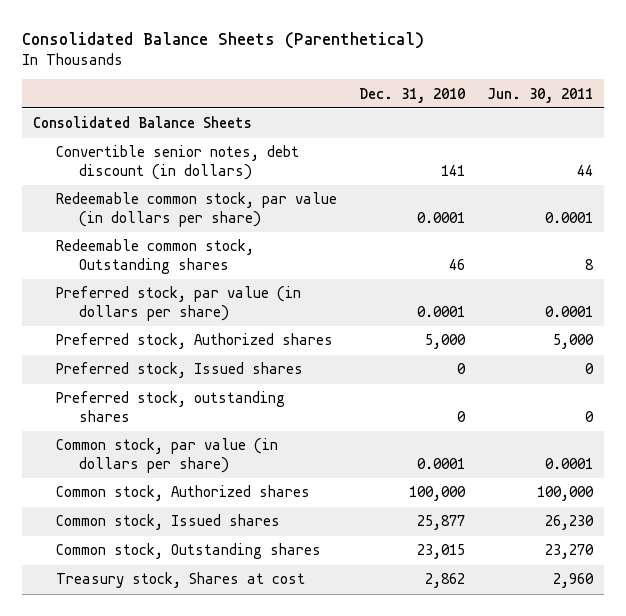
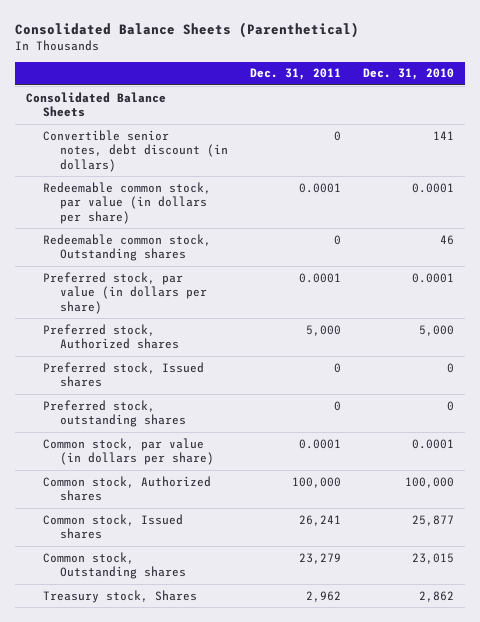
[486,87,593,103] Jun. 30, 2011 -> none
none -> [250,68,342,81] Dec. 31, 2011
[55,572,305,589] Treasury stock, Shares at cost -> [43,589,198,603] Treasury stock, Shares

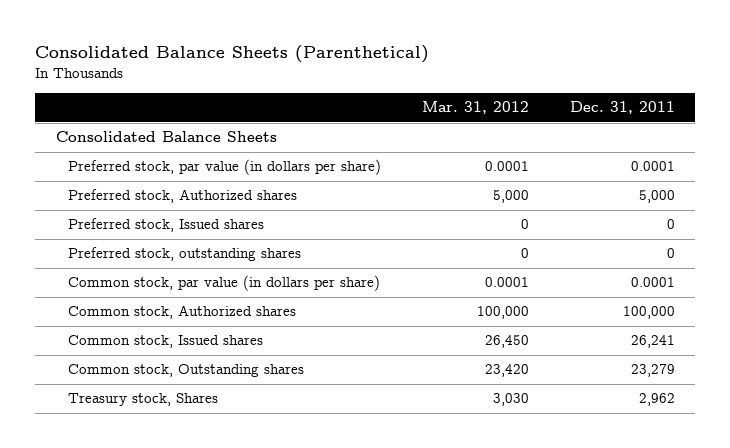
[362,68,454,81] Dec. 31, 2010 -> none
none -> [421,101,529,115] Mar. 31, 2012
[43,129,229,173] Convertible senior notes, debt discount (in dollars) -> none
[43,181,212,225] Redeemable common stock, par value (in dollars per share) -> none
[43,233,212,262] Redeemable common stock, Outstanding shares -> none

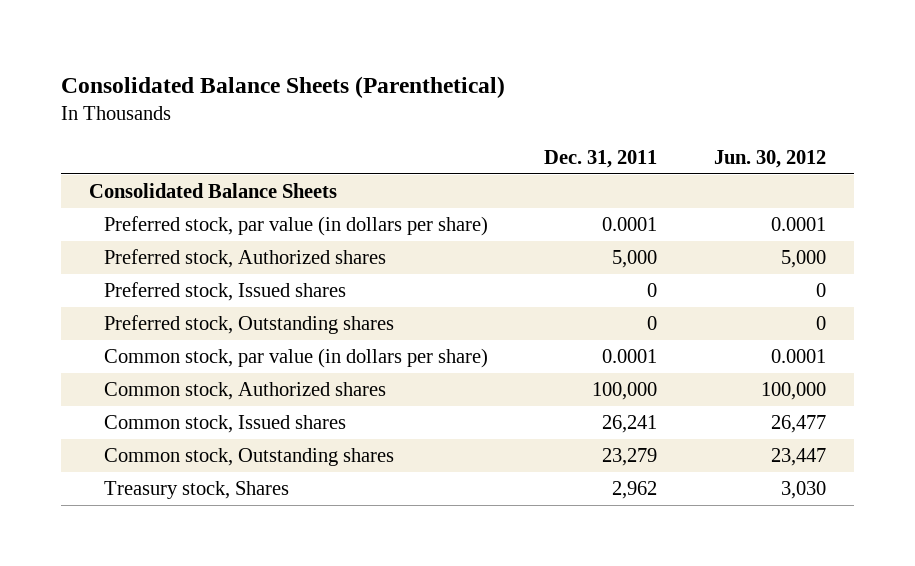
[421,101,529,115] Mar. 31, 2012 -> none
none -> [714,149,827,168] Jun. 30, 2012
[68,247,302,262] Preferred stock, outstanding shares -> [103,315,394,335] Preferred stock, Outstanding shares

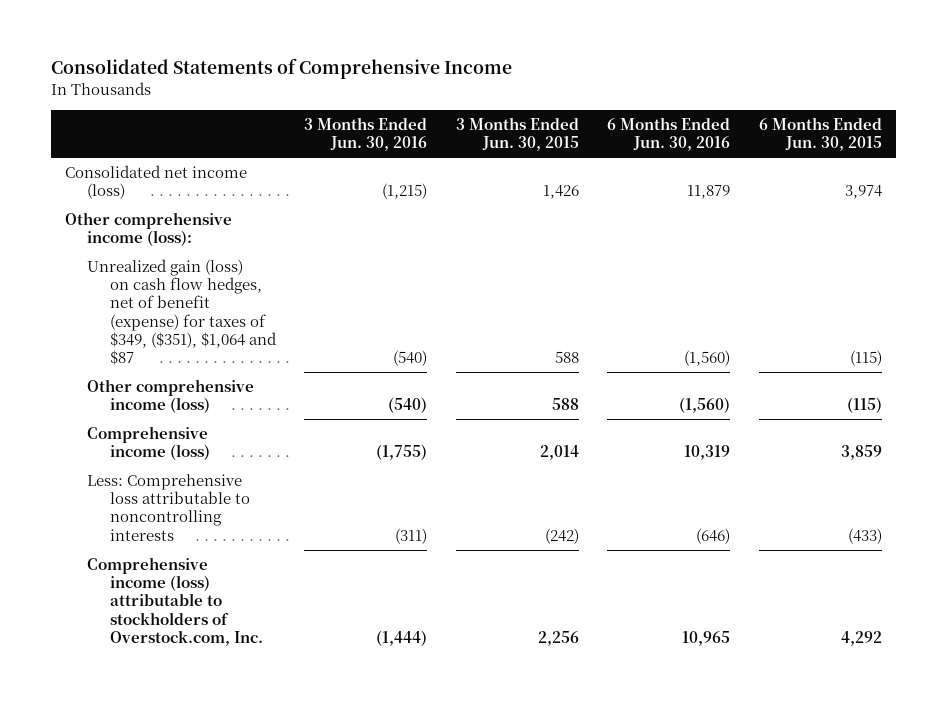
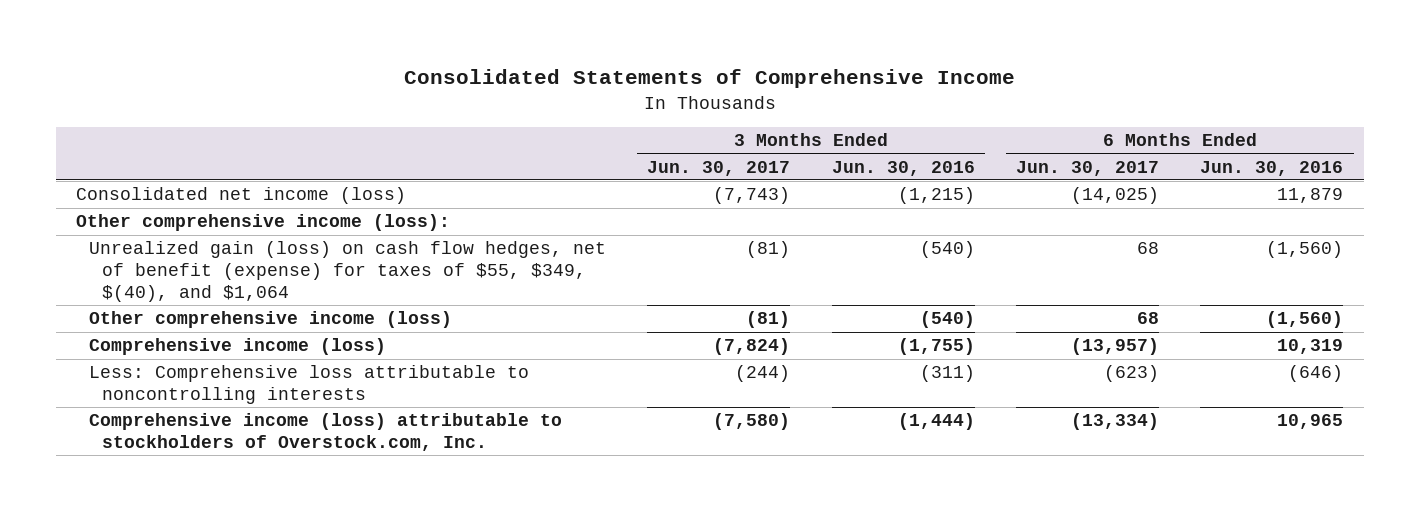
[455,116,579,151] 3 Months Ended Jun. 30, 2015 -> none
[758,116,882,151] 6 Months Ended Jun. 30, 2015 -> none
none -> [647,160,791,176] Jun. 30, 2017
none -> [1015,160,1159,176] Jun. 30, 2017
[87,259,277,365] Unrealized gain (loss) on cash flow hedges, net of benefit (expense) for taxes of $349, ($351), $1,064 and $87 -> [89,241,607,302] Unrealized gain (loss) on cash flow hedges, net of benefit (expense) for taxes of $55, $349, $(40), and $1,064

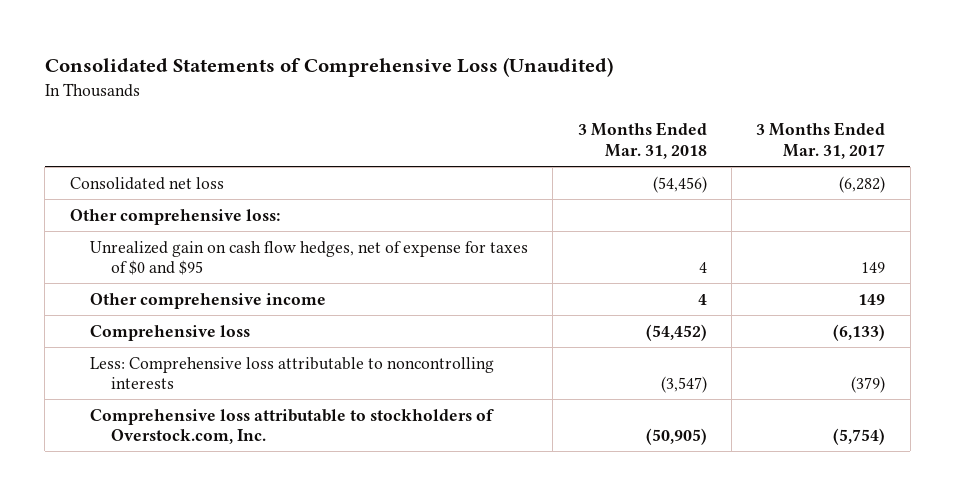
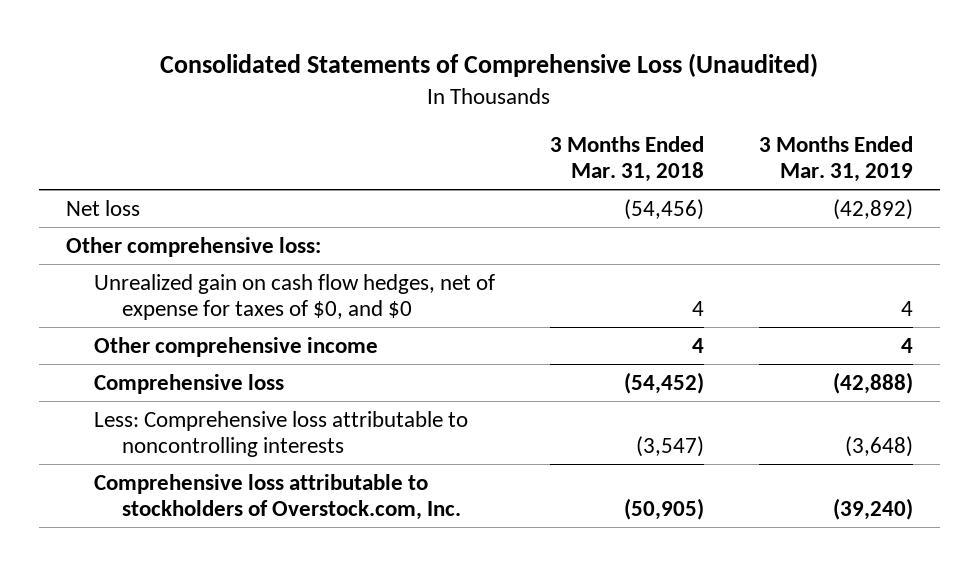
[756,122,886,159] 3 Months Ended Mar. 31, 2017 -> none
none -> [758,136,913,183] 3 Months Ended Mar. 31, 2019
[69,176,224,190] Consolidated net loss -> [65,199,140,216] Net loss
[90,240,529,276] Unrealized gain on cash flow hedges, net of expense for taxes of $0 and $95 -> [94,273,496,320] Unrealized gain on cash flow hedges, net of expense for taxes of $0, and $0

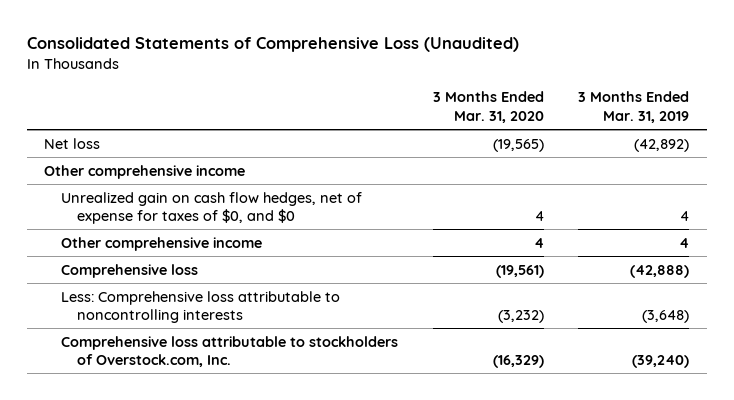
[549,136,704,183] 3 Months Ended Mar. 31, 2018 -> none
none -> [432,91,544,123] 3 Months Ended Mar. 31, 2020
[65,236,321,257] Other comprehensive loss: -> [44,164,246,179] Other comprehensive income

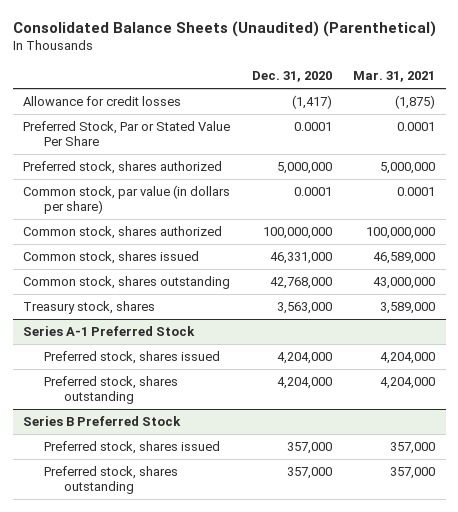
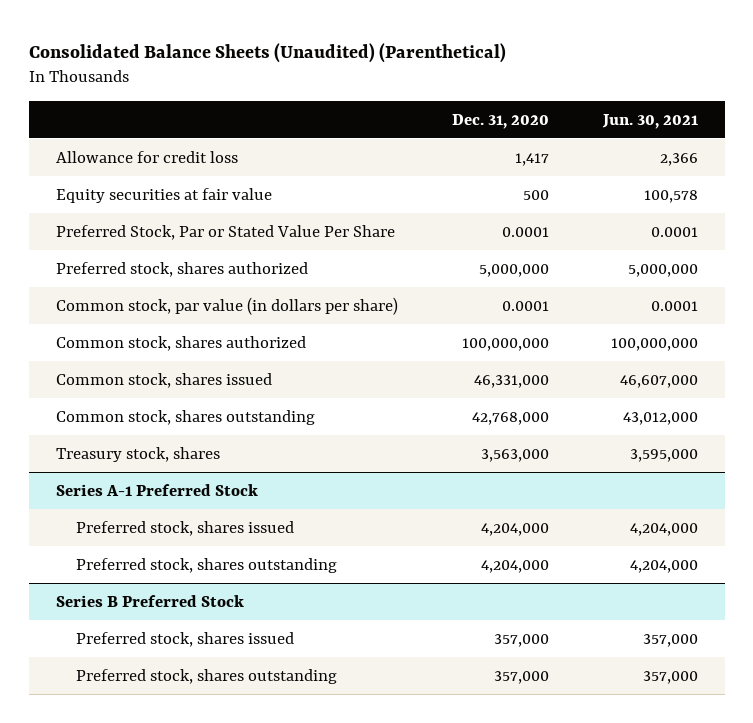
[353,71,436,83] Mar. 31, 2021 -> none
none -> [601,113,698,129] Jun. 30, 2021
[23,96,182,107] Allowance for credit losses -> [55,150,238,163] Allowance for credit loss
[291,95,332,110] (1,417) -> [514,152,549,166] 1,417
none -> [55,187,272,203] Equity securities at fair value

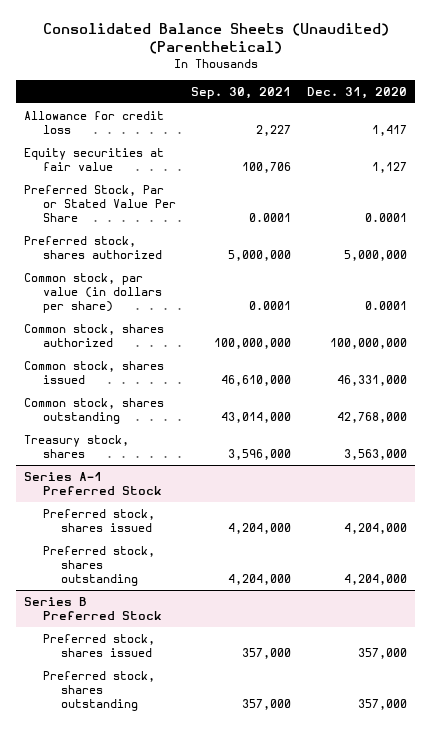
[601,113,698,129] Jun. 30, 2021 -> none
none -> [191,86,292,99] Sep. 30, 2021
[522,189,549,200] 500 -> [372,161,408,173] 1,127

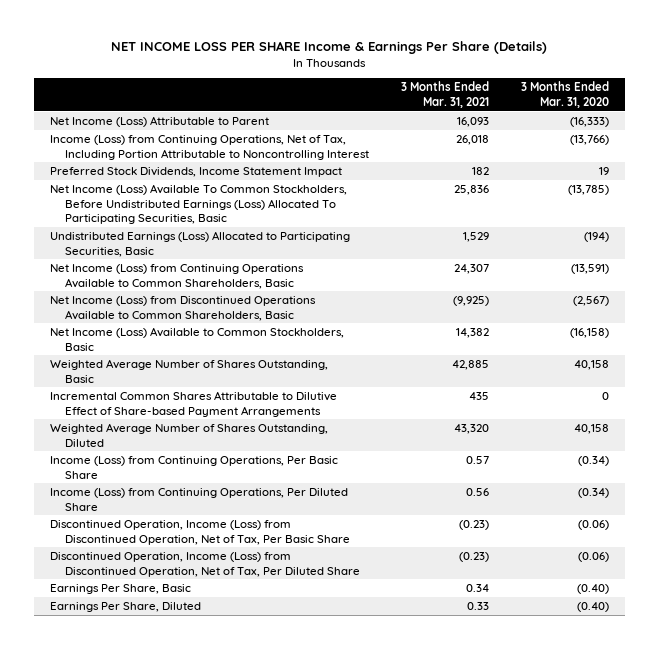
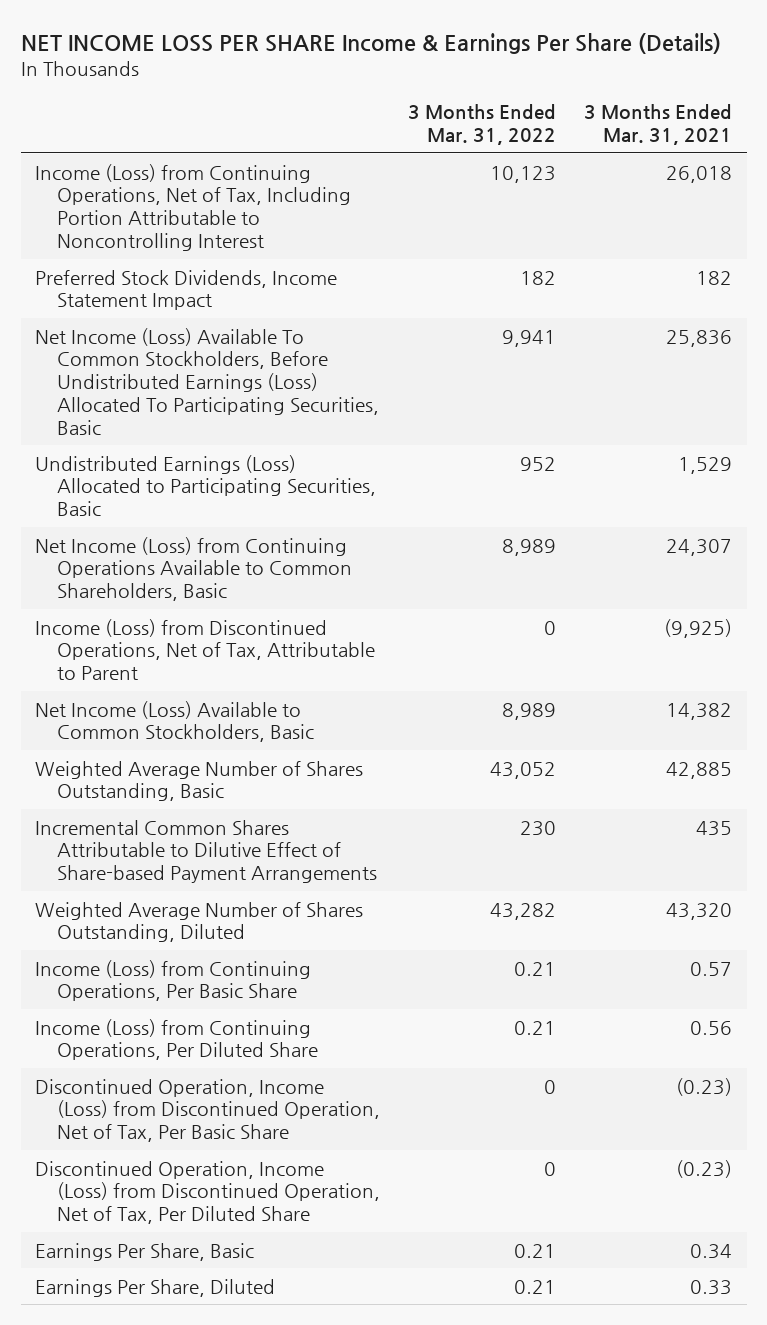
[521,81,610,108] 3 Months Ended Mar. 31, 2020 -> none
none -> [408,104,557,146] 3 Months Ended Mar. 31, 2022
[49,115,269,127] Net Income (Loss) Attributable to Parent -> none
[49,295,316,321] Net Income (Loss) from Discontinued Operations Available to Common Shareholders, Basic -> [34,618,376,681] Income (Loss) from Discontinued Operations, Net of Tax, Attributable to Parent

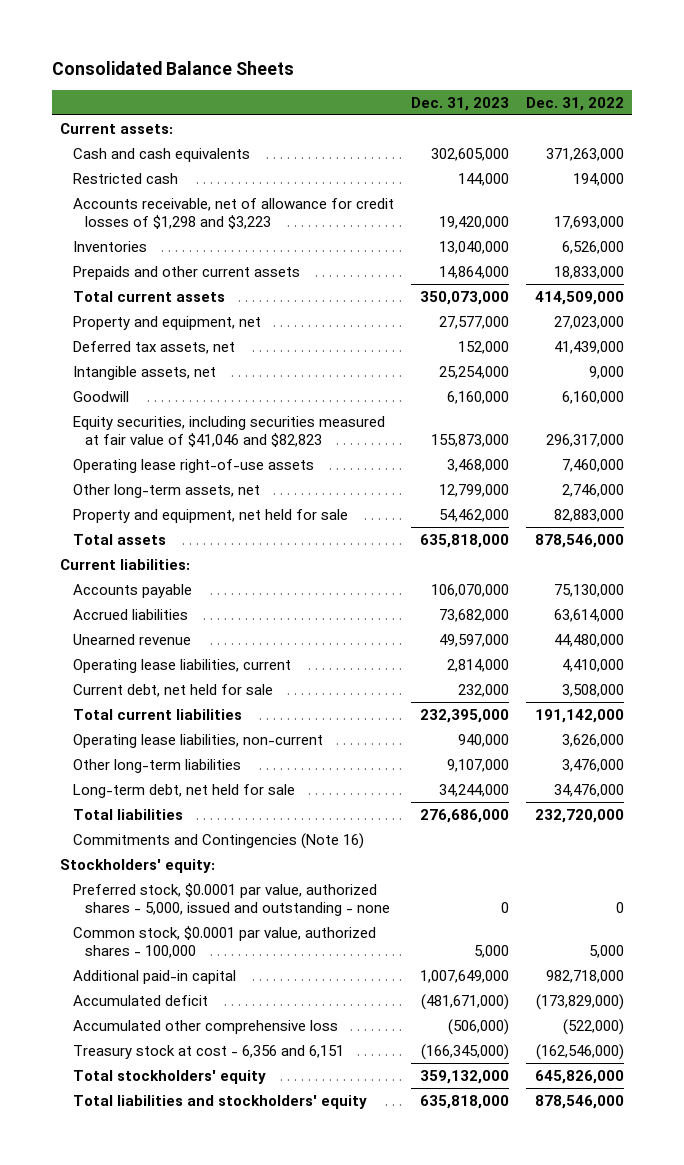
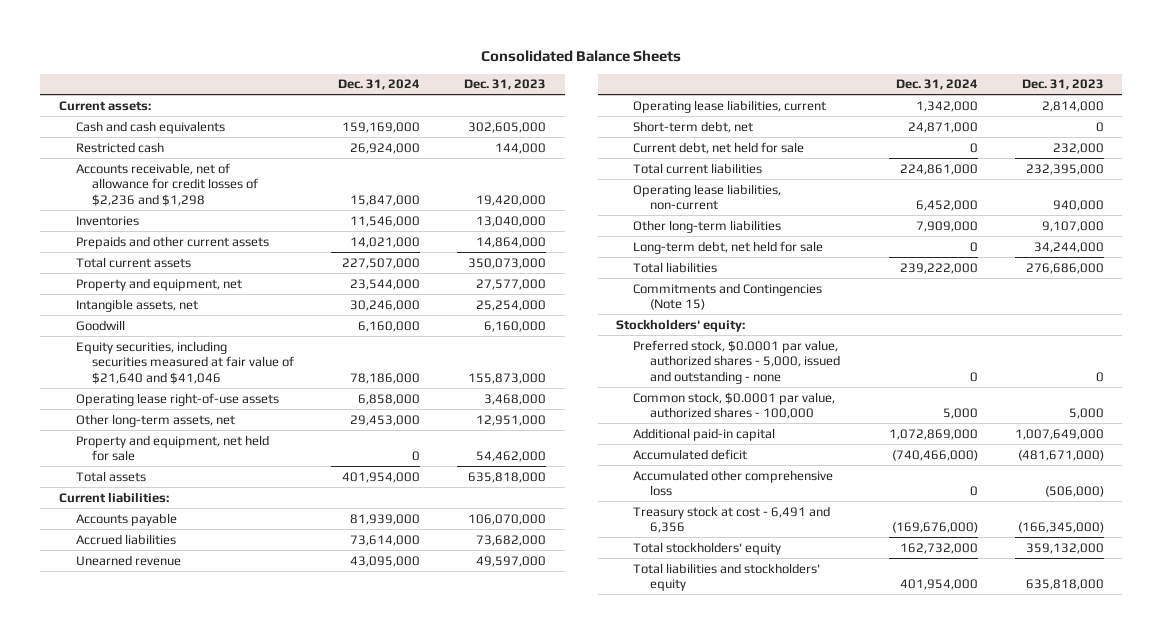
[525,96,624,111] Dec. 31, 2022 -> none
none -> [338,79,421,91] Dec. 31, 2024
[72,197,394,230] Accounts receivable, net of allowance for credit losses of $1,298 and $3,223 -> [75,162,259,207] Accounts receivable, net of allowance for credit losses of $2,236 and $1,298
[72,340,235,354] Deferred tax assets, net -> none
[72,415,385,448] Equity securities, including securities measured at fair value of $41,046 and $82,823 -> [75,340,295,385] Equity securities, including securities measured at fair value of $21,640 and $41,046
[438,483,509,497] 12,799,000 -> [476,414,547,426] 12,951,000
none -> [632,120,753,133] Short-term debt, net
[72,832,364,849] Commitments and Contingencies (Note 16) -> [632,282,822,311] Commitments and Contingencies (Note 15)
[72,1044,344,1059] Treasury stock at cost - 6,356 and 6,151 -> [632,505,830,534] Treasury stock at cost - 6,491 and 6,356

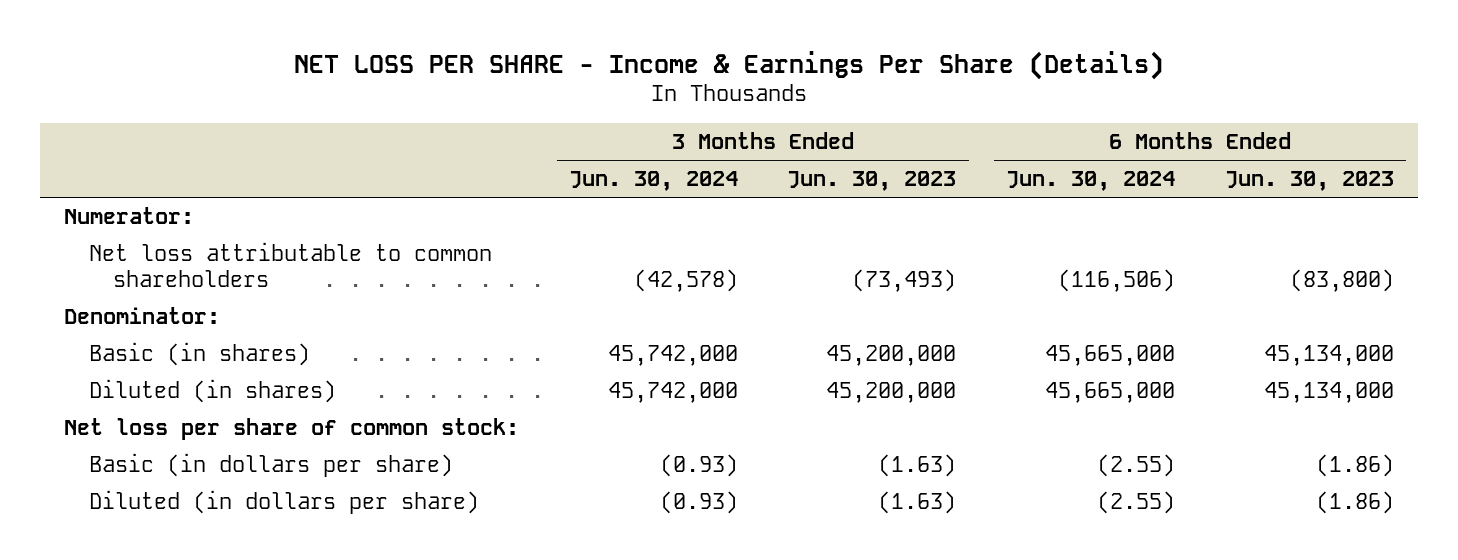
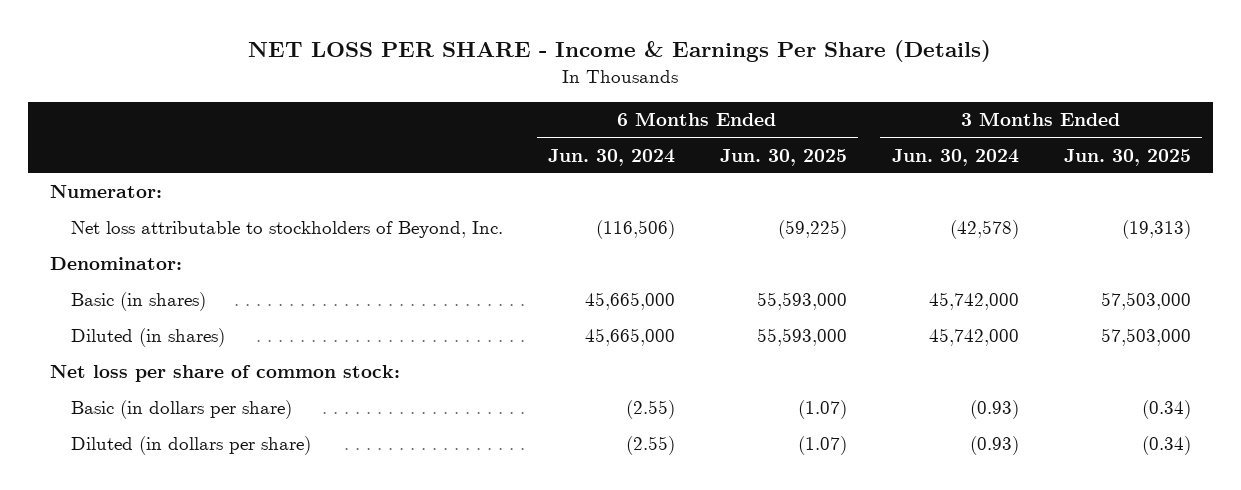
[787,171,957,192] Jun. 30, 2023 -> none
[1224,171,1394,192] Jun. 30, 2023 -> none
none -> [719,148,847,166] Jun. 30, 2025
none -> [1063,148,1191,166] Jun. 30, 2025
[88,242,492,288] Net loss attributable to common shareholders -> [70,221,503,239] Net loss attributable to stockholders of Beyond, Inc.

